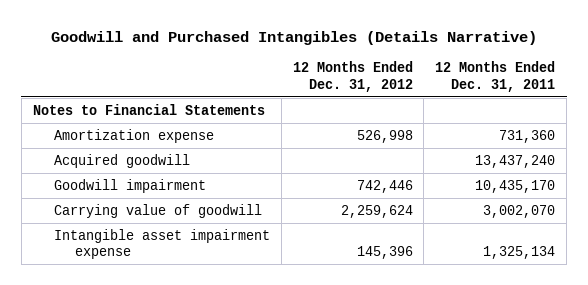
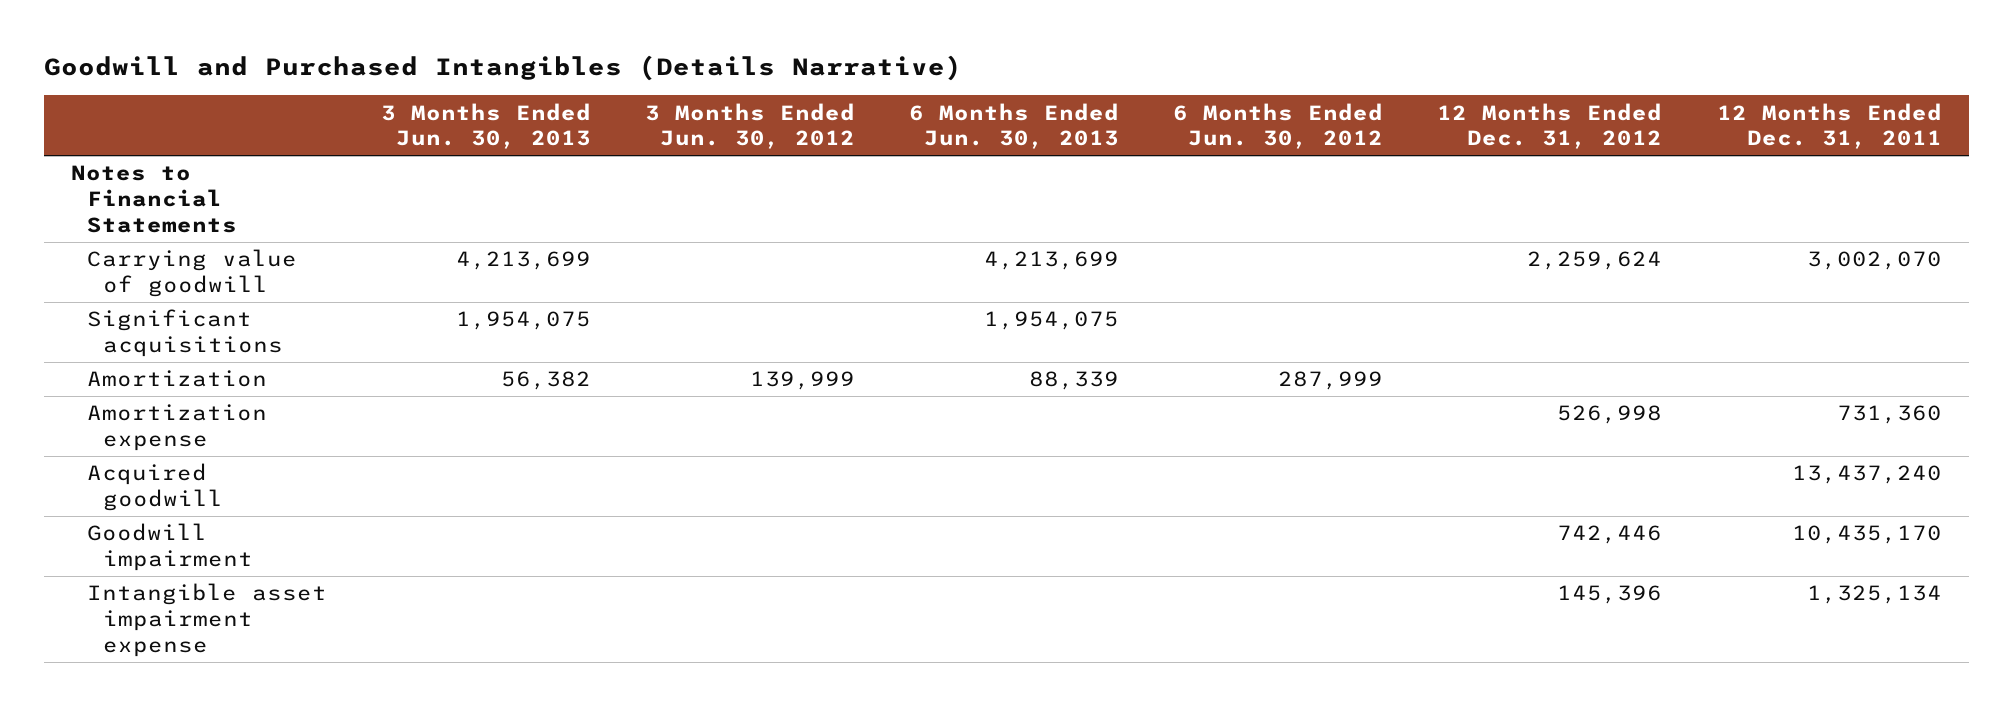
none -> [380,102,591,150] 3 Months Ended Jun. 30, 2013
none -> [644,102,855,150] 3 Months Ended Jun. 30, 2012
none -> [909,102,1120,150] 6 Months Ended Jun. 30, 2013
none -> [1173,102,1384,150] 6 Months Ended Jun. 30, 2012
[53,203,262,218] Carrying value of goodwill -> [86,249,297,298] Carrying value of goodwill
none -> [86,309,283,358] Significant acquisitions
none -> [86,370,267,388] Amortization

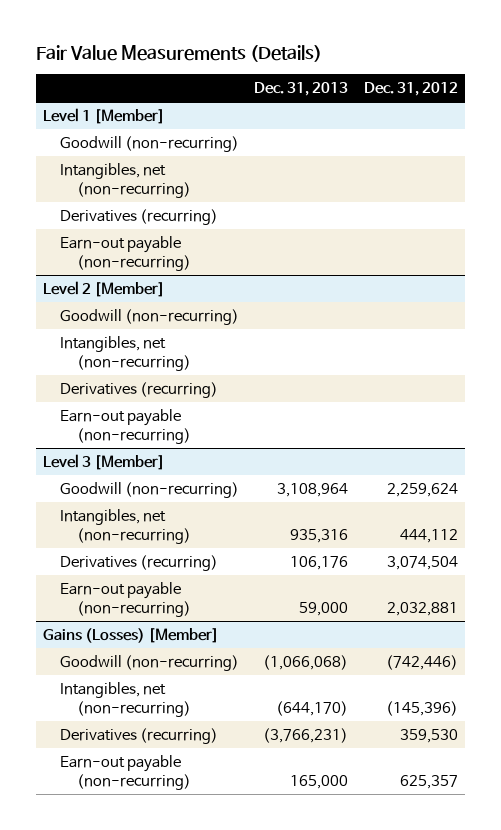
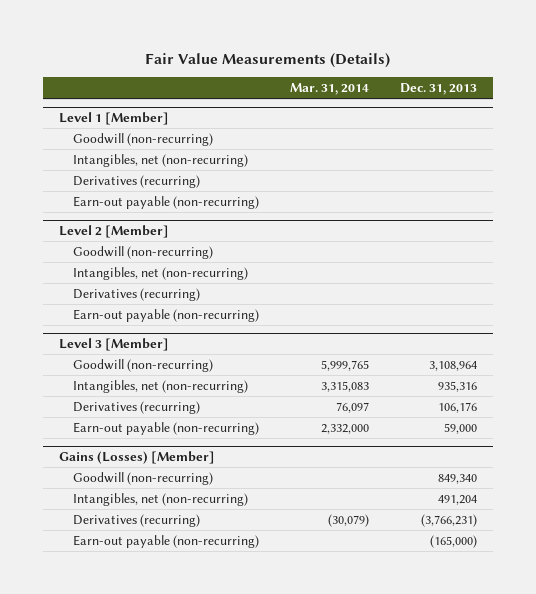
[363,82,458,97] Dec. 31, 2012 -> none
none -> [290,83,370,96] Mar. 31, 2014
[263,654,349,670] (1,066,068) -> [438,473,478,484] 849,340
[276,700,349,716] (644,170) -> [438,494,478,505] 491,204
[290,774,349,789] 165,000 -> [430,534,478,548] (165,000)

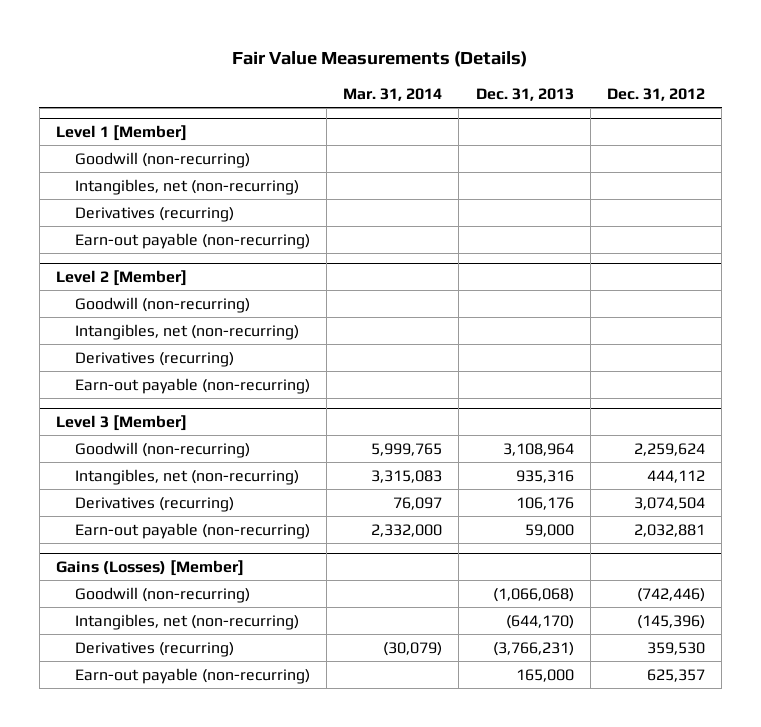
none -> [606,87,705,101] Dec. 31, 2012
[438,473,478,484] 849,340 -> [492,587,574,602] (1,066,068)
[438,494,478,505] 491,204 -> [505,614,574,629] (644,170)
[430,534,478,548] (165,000) -> [515,668,574,682] 165,000

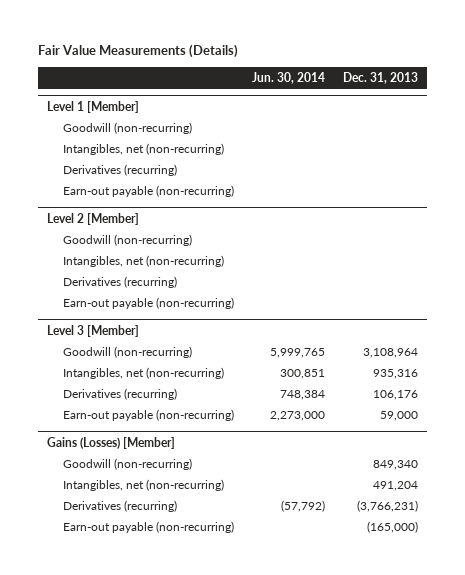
[343,87,443,101] Mar. 31, 2014 -> none
[606,87,705,101] Dec. 31, 2012 -> none
none -> [252,71,326,84] Jun. 30, 2014
[492,587,574,602] (1,066,068) -> [373,459,419,470] 849,340
[505,614,574,629] (644,170) -> [373,480,419,491] 491,204
[515,668,574,682] 165,000 -> [367,520,419,533] (165,000)

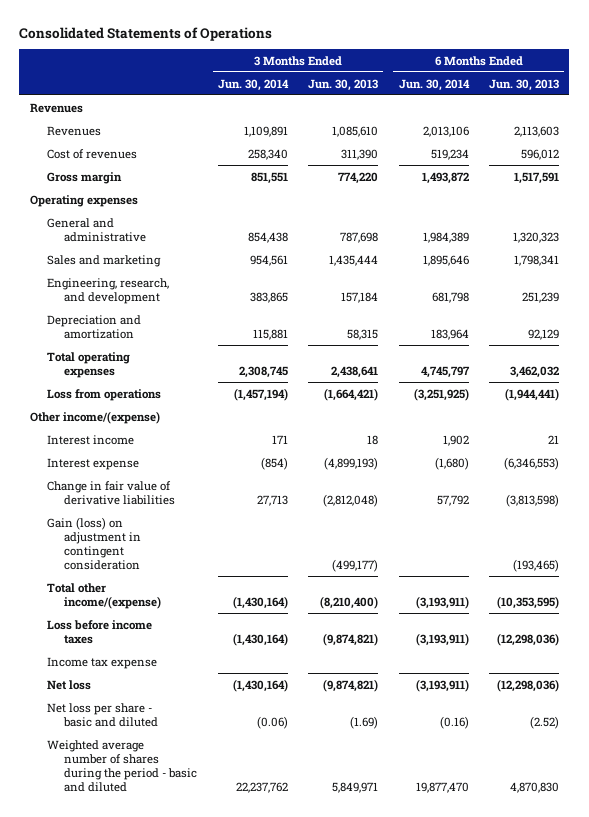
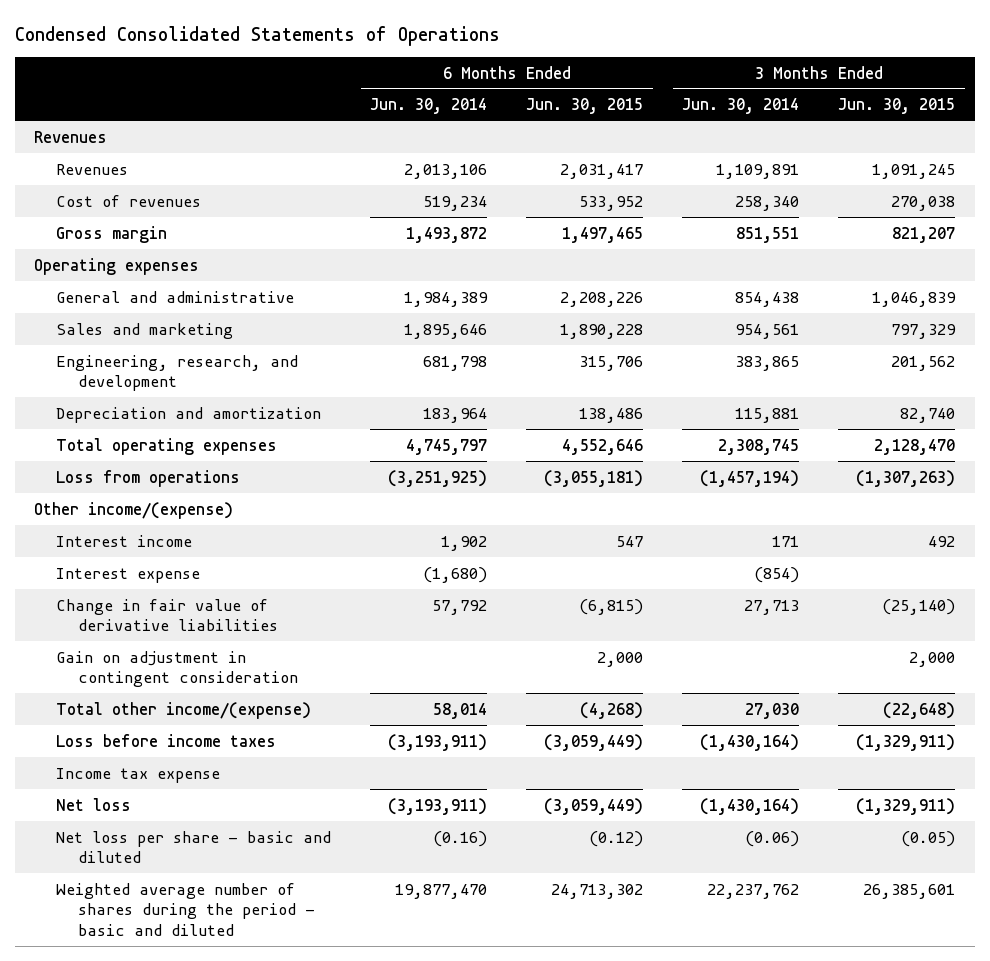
[19,26,273,41] Consolidated Statements of Operations -> [14,25,500,46] Condensed Consolidated Statements of Operations
[308,78,379,91] Jun. 30, 2013 -> none
[488,78,559,91] Jun. 30, 2013 -> none
none -> [526,98,644,115] Jun. 30, 2015
none -> [838,98,956,115] Jun. 30, 2015
[47,516,142,571] Gain (loss) on adjustment in contingent consideration -> [56,650,299,688] Gain on adjustment in contingent consideration
[232,595,288,609] (1,430,164) -> [745,702,800,719] 27,030
[415,595,469,609] (3,193,911) -> [433,702,488,719] 58,014

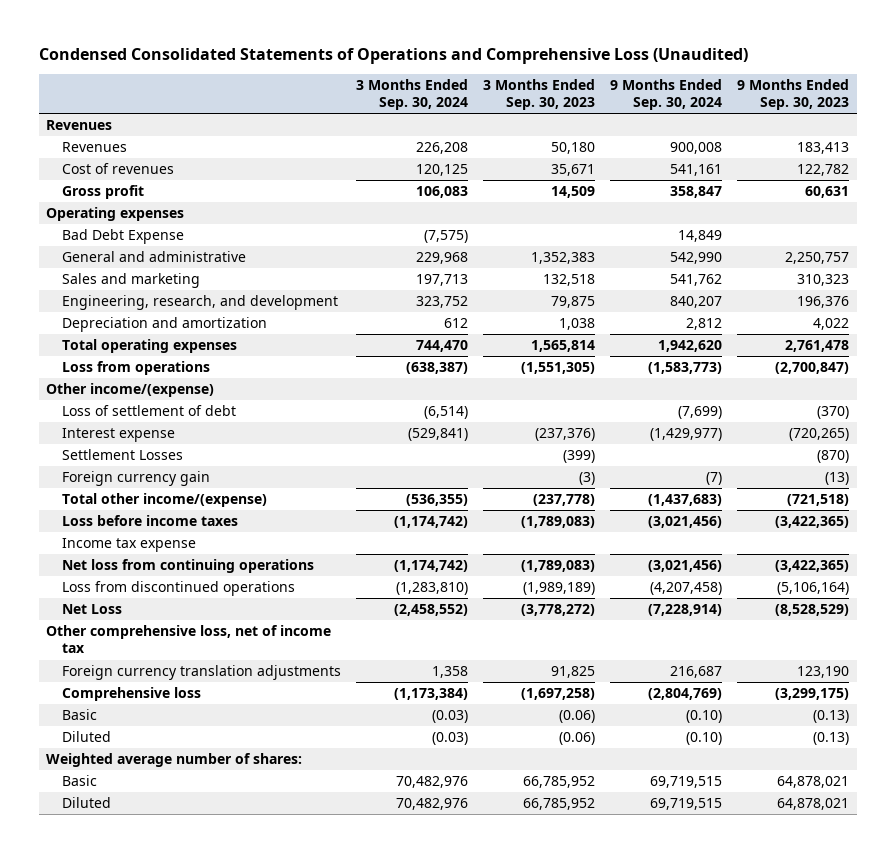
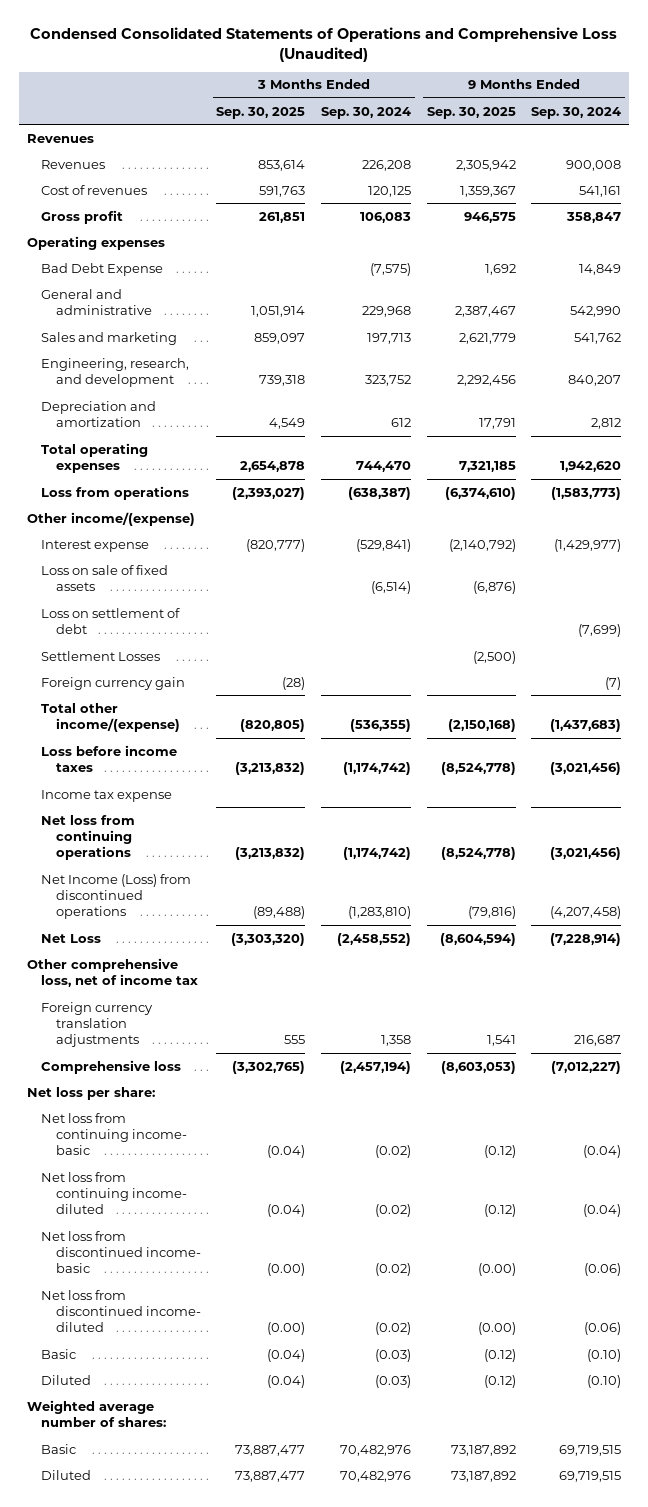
[483,78,596,111] 3 Months Ended Sep. 30, 2023 -> none
[737,78,850,111] 9 Months Ended Sep. 30, 2023 -> none
none -> [216,106,306,119] Sep. 30, 2025
none -> [426,106,516,119] Sep. 30, 2025
[62,404,237,416] Loss of settlement of debt -> none
none -> [41,564,169,592] Loss on sale of fixed assets
none -> [41,607,181,635] Loss on settlement of debt
[62,580,296,596] Loss from discontinued operations -> [41,873,192,920] Net Income (Loss) from discontinued operations
[394,687,469,700] (1,173,384) -> [340,1060,412,1074] (2,457,194)
[648,687,723,700] (2,804,769) -> [551,1060,622,1074] (7,012,227)
none -> [26,1086,155,1100] Net loss per share:
none -> [41,1112,187,1156] Net loss from continuing income- basic
none -> [41,1171,187,1215] Net loss from continuing income- diluted
none -> [41,1230,201,1274] Net loss from discontinued income- basic
none -> [41,1289,201,1333] Net loss from discontinued income- diluted

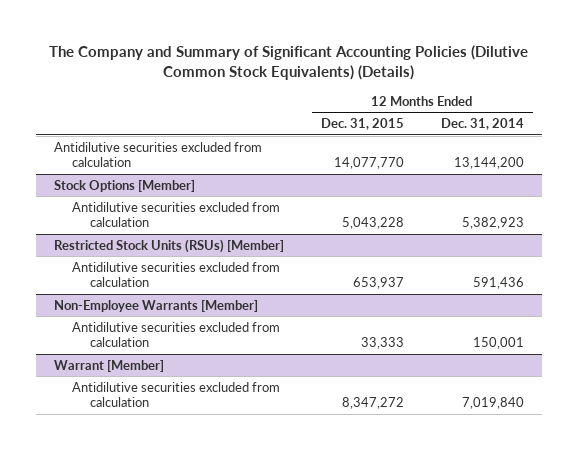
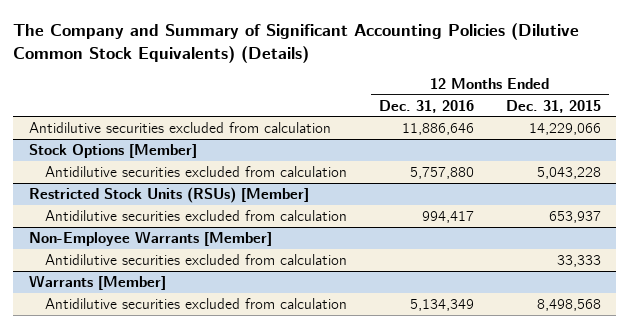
[440,118,524,131] Dec. 31, 2014 -> none
none -> [378,99,474,113] Dec. 31, 2016
[334,157,405,170] 14,077,770 -> [528,122,601,135] 14,229,066
[54,359,165,372] Warrant [Member] -> [29,274,167,290] Warrants [Member]
[342,397,405,410] 8,347,272 -> [536,298,601,311] 8,498,568

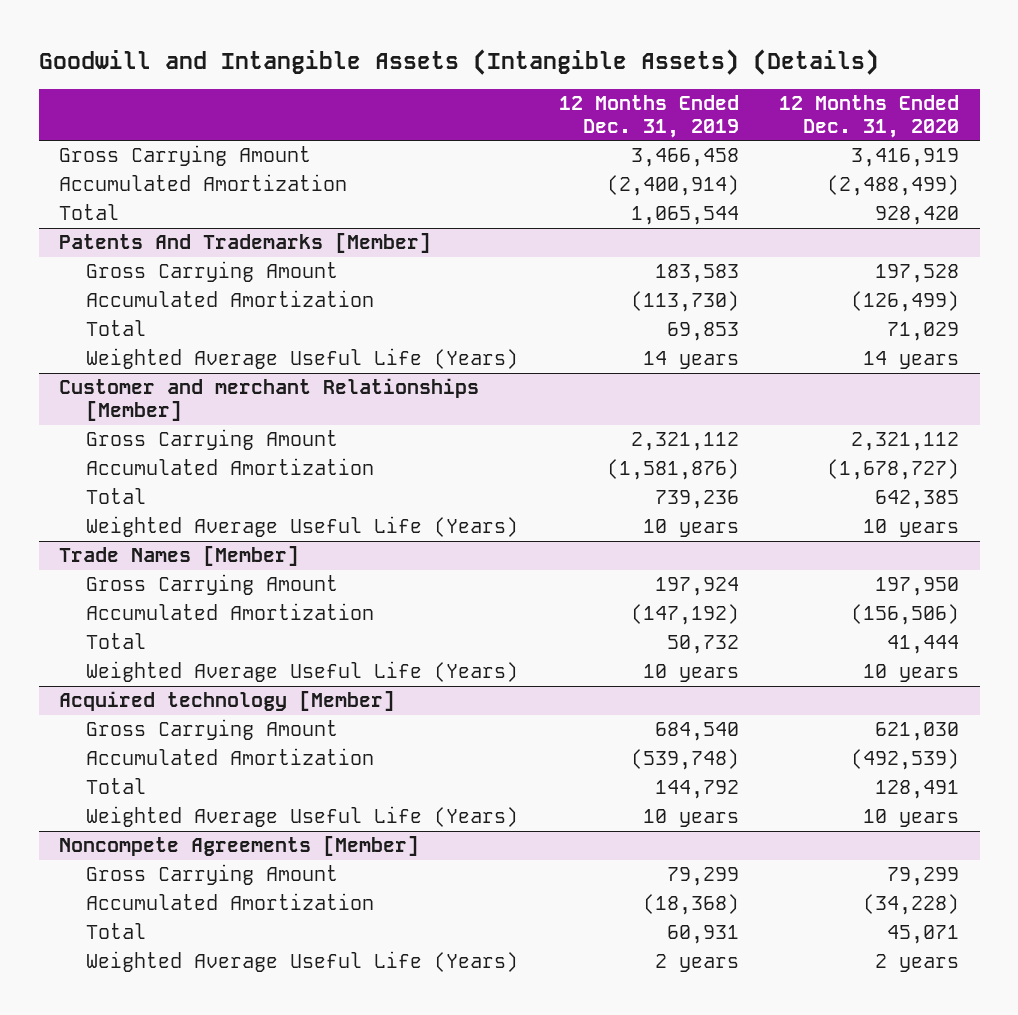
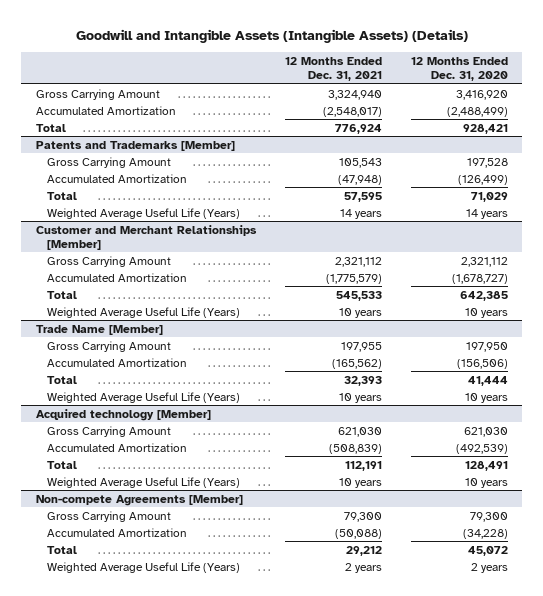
[558,94,739,139] 12 Months Ended Dec. 31, 2019 -> none
none -> [284,56,382,82] 12 Months Ended Dec. 31, 2021
[851,148,960,168] 3,416,919 -> [455,89,508,100] 3,416,920
[875,206,960,226] 928,420 -> [462,123,508,134] 928,421
[59,233,432,254] Patents And Trademarks [Member] -> [35,140,235,151] Patents and Trademarks [Member]
[59,378,480,422] Customer and merchant Relationships [Member] -> [35,224,257,250] Customer and Merchant Relationships [Member]
[59,546,300,567] Trade Names [Member] -> [35,324,163,335] Trade Name [Member]
[59,836,420,857] Noncompete Agreements [Member] -> [35,494,243,506] Non-compete Agreements [Member]
[887,867,960,887] 79,299 -> [469,511,508,522] 79,300
[887,925,960,945] 45,071 -> [467,545,508,556] 45,072

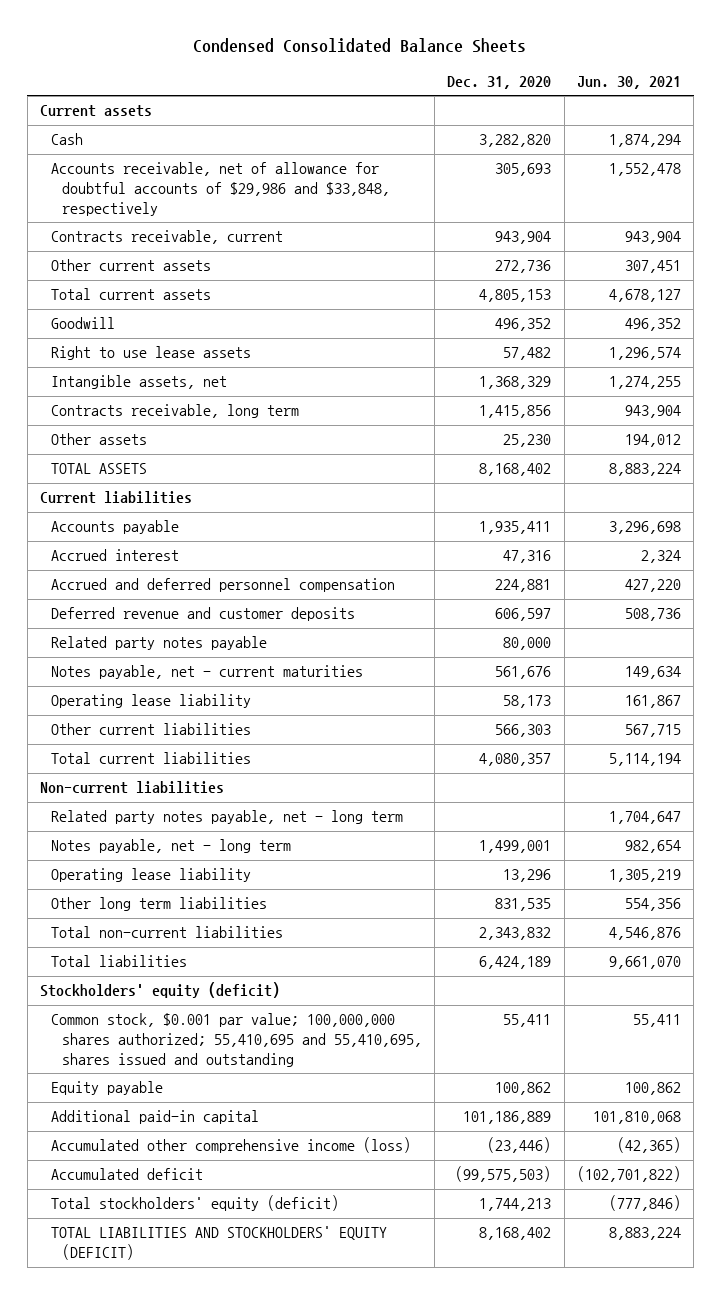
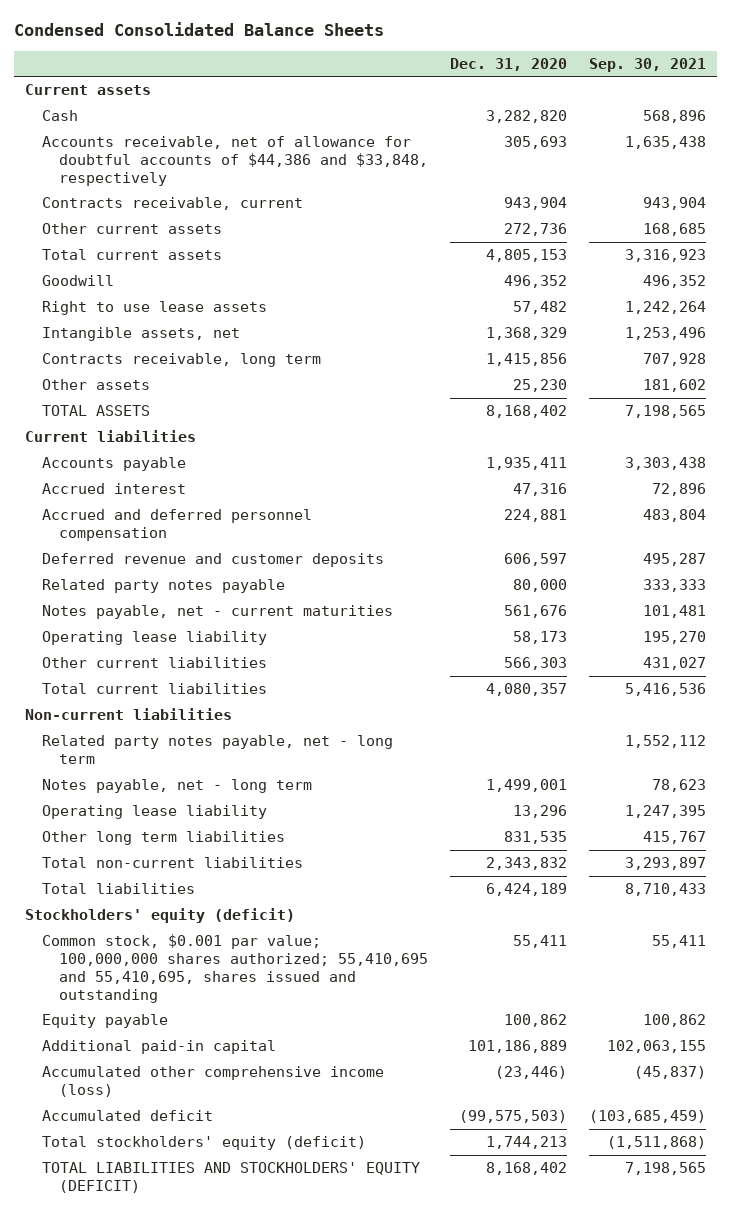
[576,75,681,89] Jun. 30, 2021 -> none
none -> [589,57,707,72] Sep. 30, 2021
[50,162,390,216] Accounts receivable, net of allowance for doubtful accounts of $29,986 and $33,848, respectively -> [41,135,428,186] Accounts receivable, net of allowance for doubtful accounts of $44,386 and $33,848, respectively

